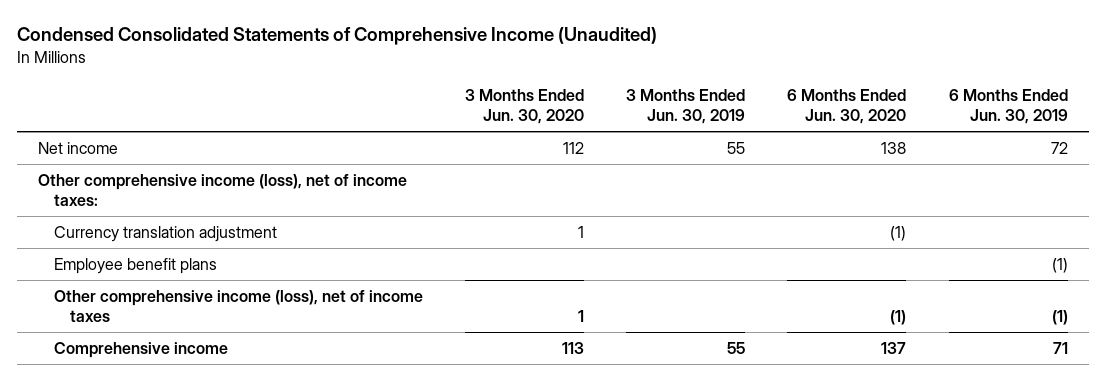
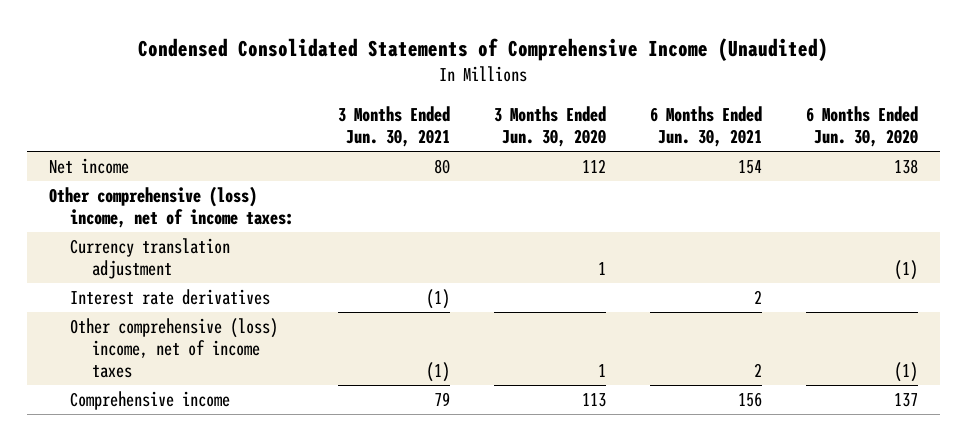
[626,88,746,124] 3 Months Ended Jun. 30, 2019 -> none
[948,88,1068,124] 6 Months Ended Jun. 30, 2019 -> none
none -> [338,105,451,147] 3 Months Ended Jun. 30, 2021
none -> [650,105,763,147] 6 Months Ended Jun. 30, 2021
[37,174,407,206] Other comprehensive income (loss), net of income taxes: -> [48,186,295,229] Other comprehensive (loss) income, net of income taxes:
[54,258,218,275] Employee benefit plans -> none
none -> [70,289,271,306] Interest rate derivatives
[54,290,424,322] Other comprehensive income (loss), net of income taxes -> [70,318,279,379] Other comprehensive (loss) income, net of income taxes

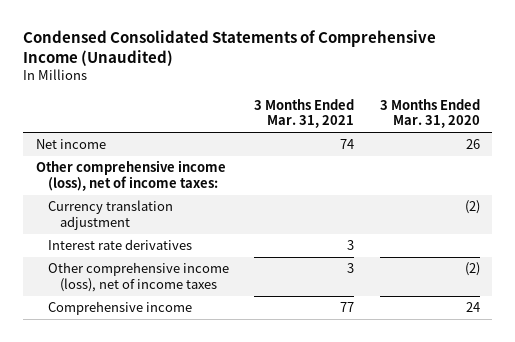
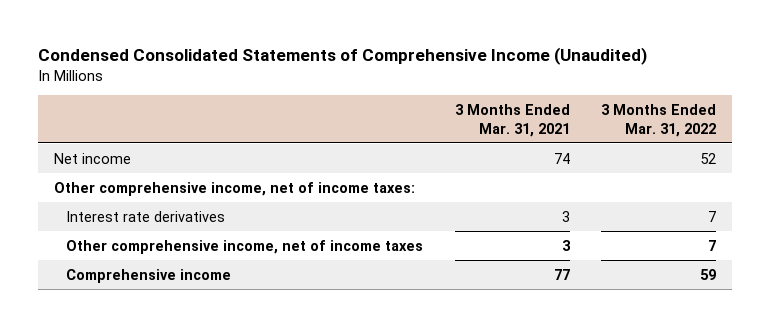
[379,98,480,129] 3 Months Ended Mar. 31, 2020 -> none
none -> [601,103,717,137] 3 Months Ended Mar. 31, 2022
[47,200,173,230] Currency translation adjustment -> none
[35,160,226,191] Other comprehensive income (loss), net of income taxes: -> [53,181,415,196] Other comprehensive income, net of income taxes:
[47,262,229,292] Other comprehensive income (loss), net of income taxes -> [65,239,423,254] Other comprehensive income, net of income taxes

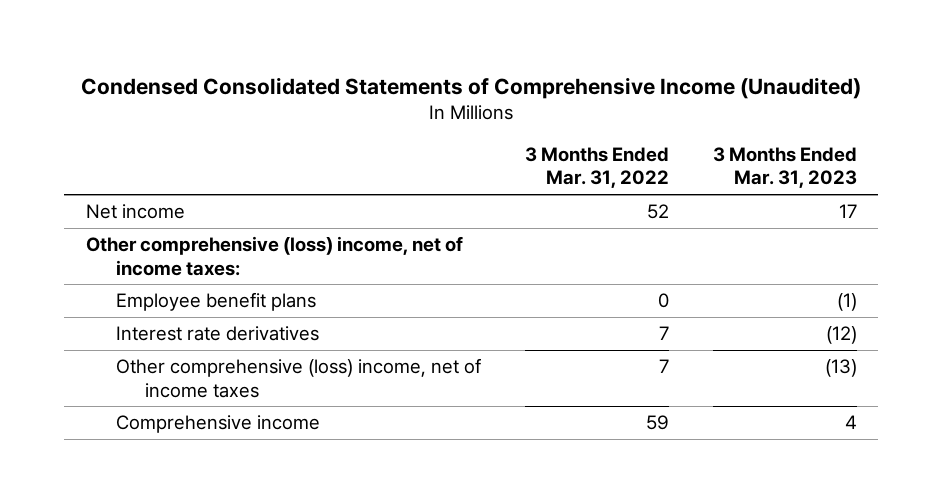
[454,103,570,137] 3 Months Ended Mar. 31, 2021 -> none
none -> [712,146,857,189] 3 Months Ended Mar. 31, 2023
[53,181,415,196] Other comprehensive income, net of income taxes: -> [86,235,464,276] Other comprehensive (loss) income, net of income taxes:
none -> [115,291,316,311] Employee benefit plans
[65,239,423,254] Other comprehensive income, net of income taxes -> [115,357,481,398] Other comprehensive (loss) income, net of income taxes

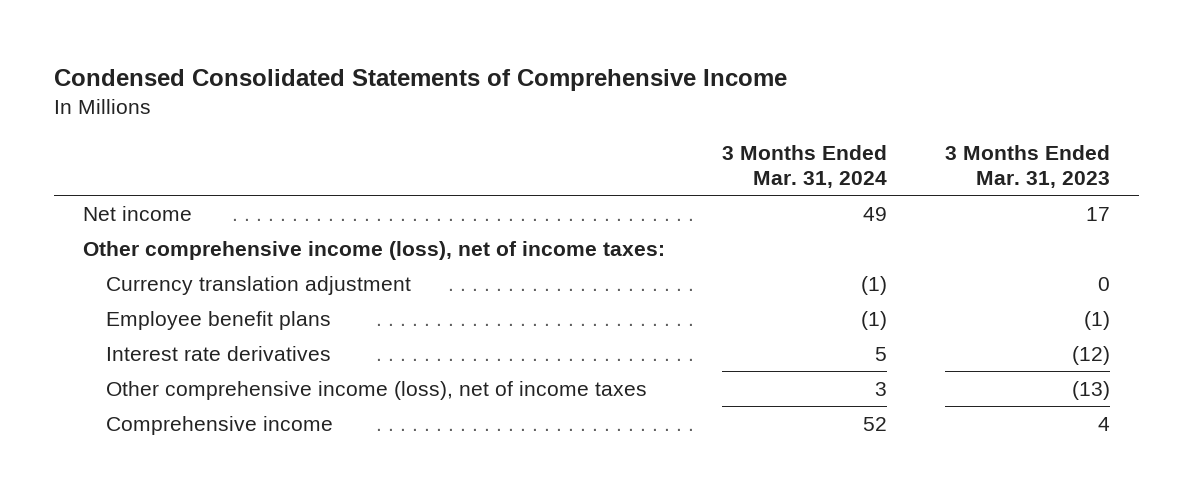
[81,76,862,99] Condensed Consolidated Statements of Comprehensive Income (Unaudited) -> [53,69,787,92] Condensed Consolidated Statements of Comprehensive Income
[524,146,669,189] 3 Months Ended Mar. 31, 2022 -> none
none -> [722,144,888,188] 3 Months Ended Mar. 31, 2024
[86,235,464,276] Other comprehensive (loss) income, net of income taxes: -> [82,240,665,260] Other comprehensive income (loss), net of income taxes:
none -> [106,275,412,295] Currency translation adjustment
[115,357,481,398] Other comprehensive (loss) income, net of income taxes -> [106,380,648,400] Other comprehensive income (loss), net of income taxes

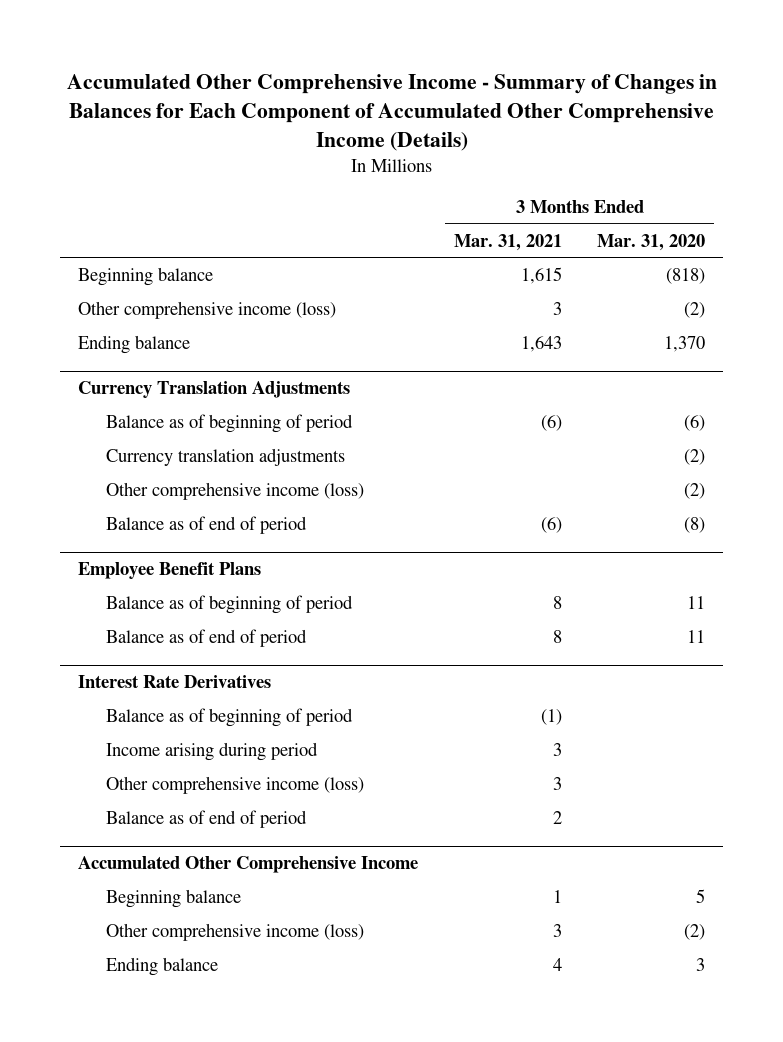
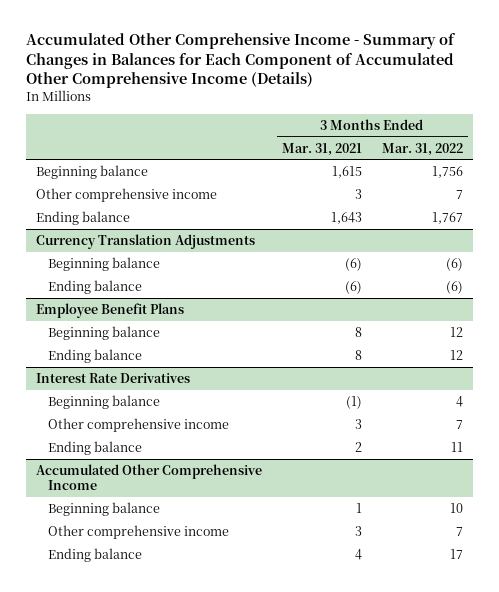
[597,233,706,251] Mar. 31, 2020 -> none
none -> [381,142,463,156] Mar. 31, 2022
[77,300,336,319] Other comprehensive income (loss) -> [35,187,217,202] Other comprehensive income
[106,447,346,466] Currency translation adjustments -> none
[106,481,365,500] Other comprehensive income (loss) -> none
[106,413,354,433] Balance as of beginning of period -> [48,256,161,271] Beginning balance
[106,515,308,534] Balance as of end of period -> [48,279,143,294] Ending balance
[106,594,354,614] Balance as of beginning of period -> [48,325,161,340] Beginning balance
[106,628,308,647] Balance as of end of period -> [48,348,143,363] Ending balance
[106,741,319,761] Income arising during period -> none
[106,707,354,727] Balance as of beginning of period -> [48,394,161,409] Beginning balance
[106,775,365,794] Other comprehensive income (loss) -> [48,417,230,432] Other comprehensive income
[106,809,308,828] Balance as of end of period -> [48,440,143,455] Ending balance
[106,922,365,941] Other comprehensive income (loss) -> [48,524,230,539] Other comprehensive income

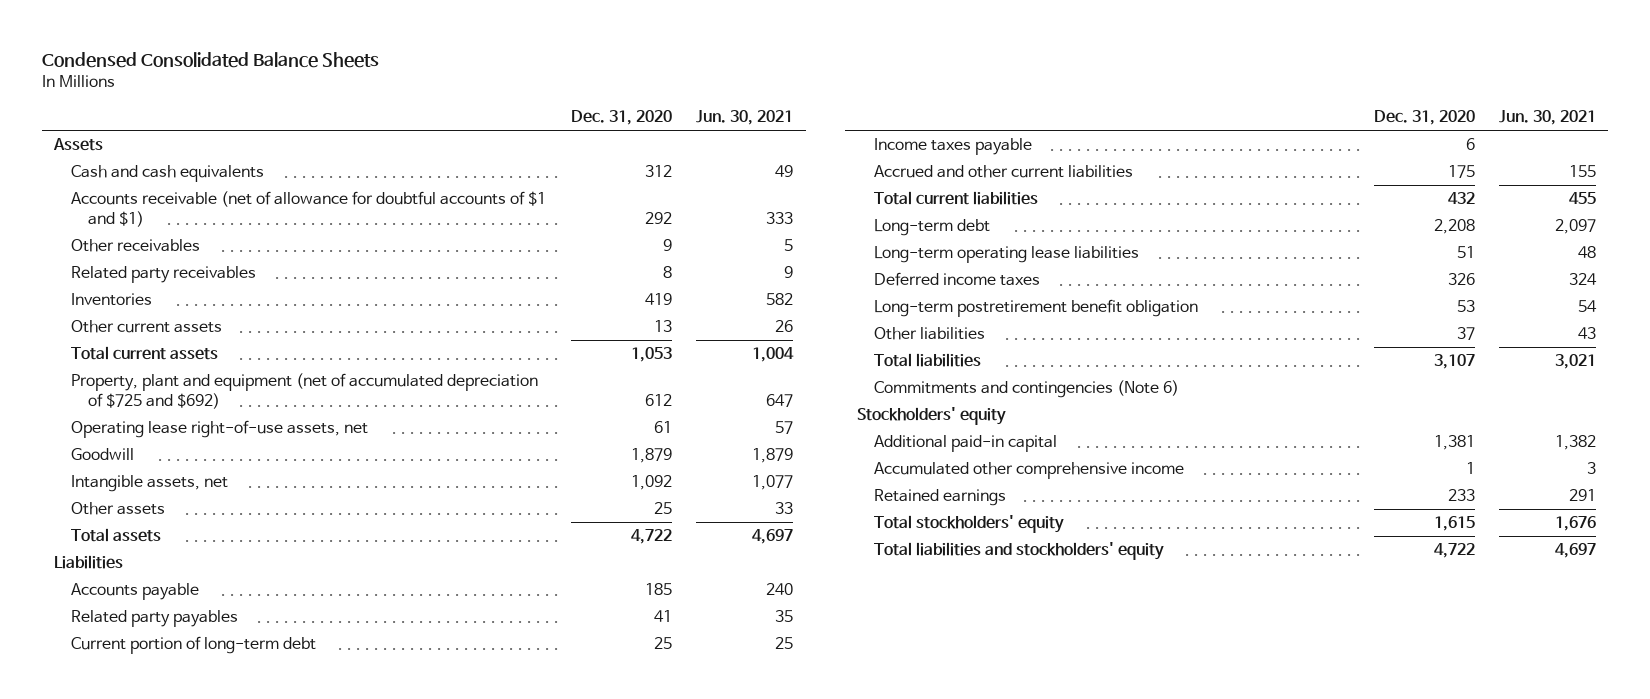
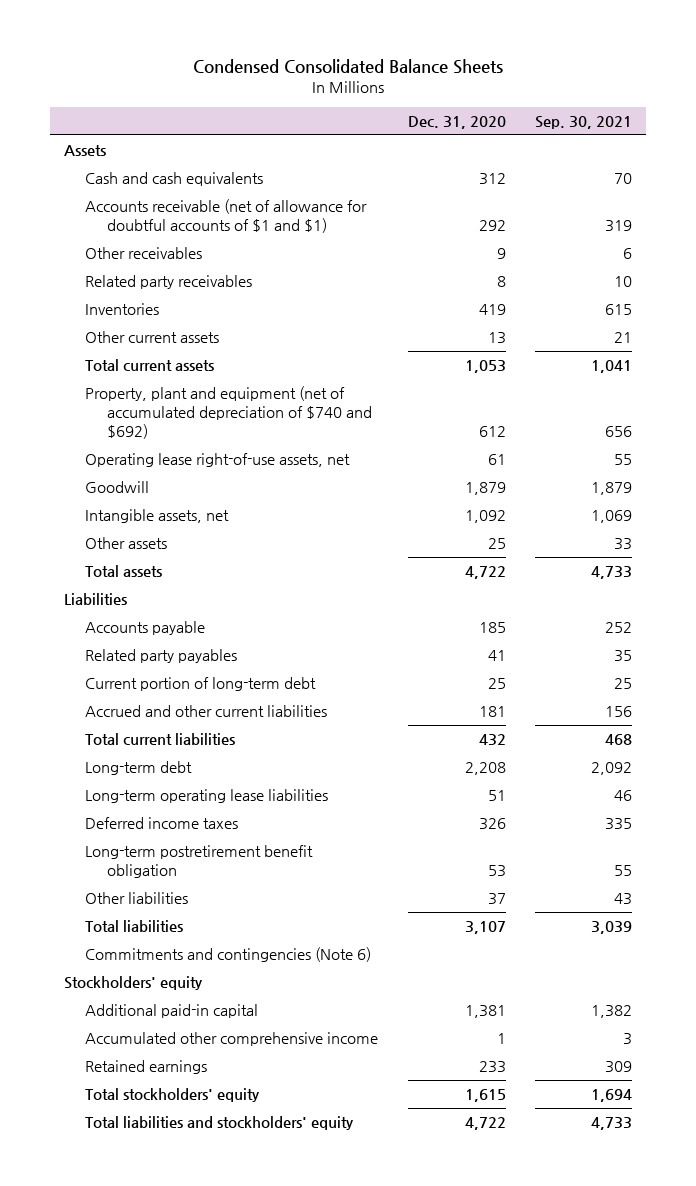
[696,109,794,125] Jun. 30, 2021 -> none
none -> [534,116,632,130] Sep. 30, 2021
[71,373,539,410] Property, plant and equipment (net of accumulated depreciation of $725 and $692) -> [85,386,372,439] Property, plant and equipment (net of accumulated depreciation of $740 and $692)
[874,138,1033,156] Income taxes payable -> none
[1447,165,1475,179] 175 -> [478,706,506,718] 181

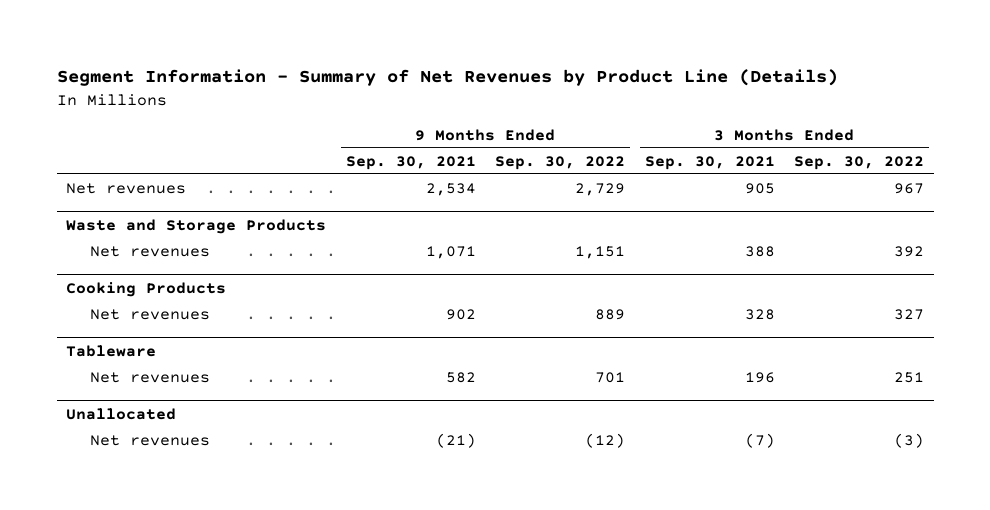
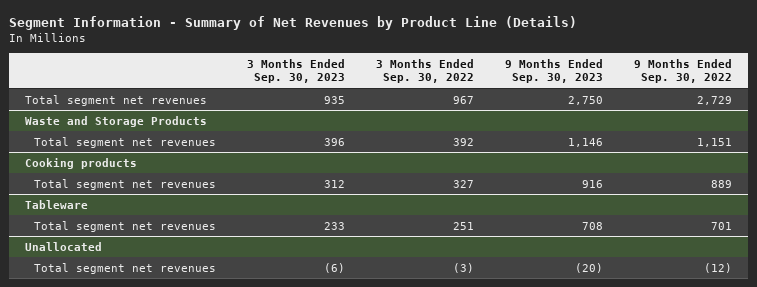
[345,155,476,170] Sep. 30, 2021 -> none
[644,155,775,170] Sep. 30, 2021 -> none
none -> [247,58,346,84] 3 Months Ended Sep. 30, 2023
none -> [505,58,604,84] 9 Months Ended Sep. 30, 2023
[66,182,187,194] Net revenues -> [24,94,207,106] Total segment net revenues
[90,245,211,257] Net revenues -> [34,136,217,148] Total segment net revenues
[66,281,227,297] Cooking Products -> [24,157,137,169] Cooking products
[90,308,211,320] Net revenues -> [34,178,217,190] Total segment net revenues
[90,371,211,383] Net revenues -> [34,220,217,232] Total segment net revenues
[90,434,211,446] Net revenues -> [34,262,217,274] Total segment net revenues

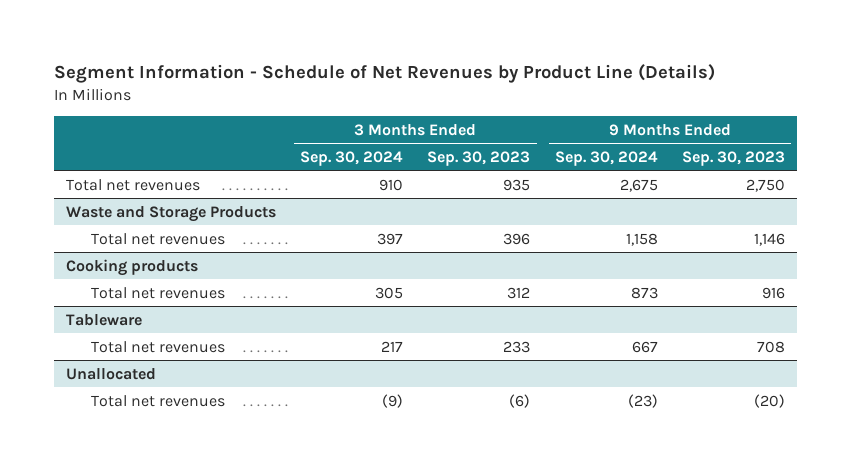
[9,15,578,30] Segment Information - Summary of Net Revenues by Product Line (Details) -> [53,64,715,84] Segment Information - Schedule of Net Revenues by Product Line (Details)
[376,58,475,84] 3 Months Ended Sep. 30, 2022 -> none
[634,58,733,84] 9 Months Ended Sep. 30, 2022 -> none
none -> [300,150,404,166] Sep. 30, 2024
none -> [554,150,658,166] Sep. 30, 2024
[24,94,207,106] Total segment net revenues -> [65,178,200,191] Total net revenues
[34,136,217,148] Total segment net revenues -> [91,232,226,245] Total net revenues
[34,178,217,190] Total segment net revenues -> [91,286,226,299] Total net revenues
[34,220,217,232] Total segment net revenues -> [91,340,226,353] Total net revenues
[34,262,217,274] Total segment net revenues -> [91,394,226,407] Total net revenues

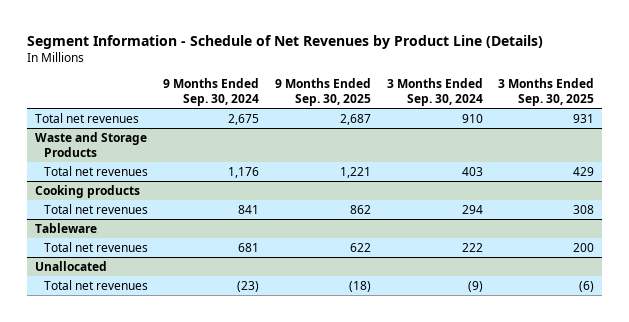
[427,150,531,166] Sep. 30, 2023 -> none
[682,150,786,166] Sep. 30, 2023 -> none
none -> [275,78,372,107] 9 Months Ended Sep. 30, 2025
none -> [498,78,595,107] 3 Months Ended Sep. 30, 2025
[377,232,404,245] 397 -> [461,166,483,176] 403
[625,232,658,246] 1,158 -> [228,166,260,178] 1,176
[375,286,404,299] 305 -> [461,204,483,214] 294
[630,286,658,299] 873 -> [238,204,260,214] 841
[381,340,404,352] 217 -> [461,242,483,252] 222
[631,340,658,353] 667 -> [238,242,260,252] 681

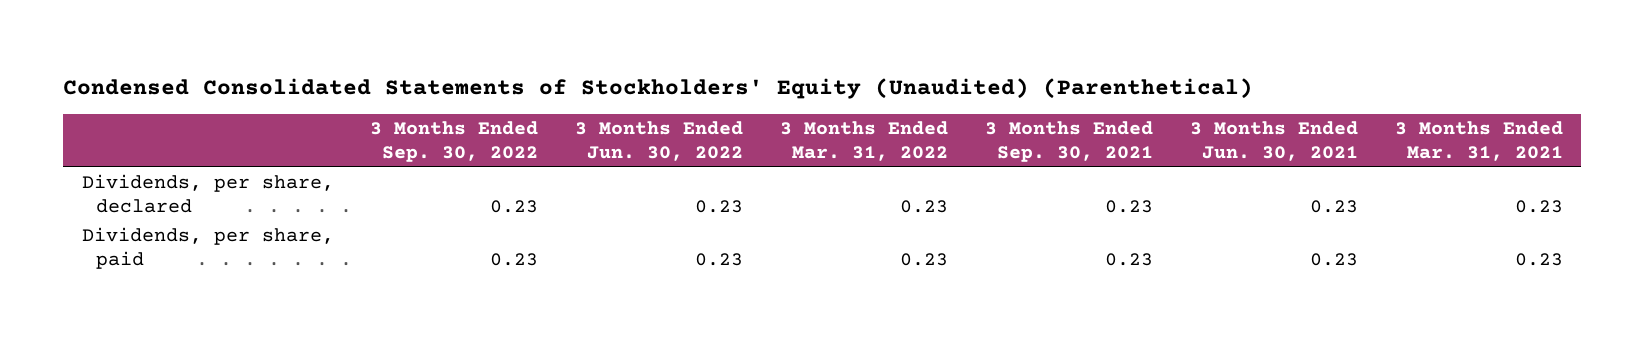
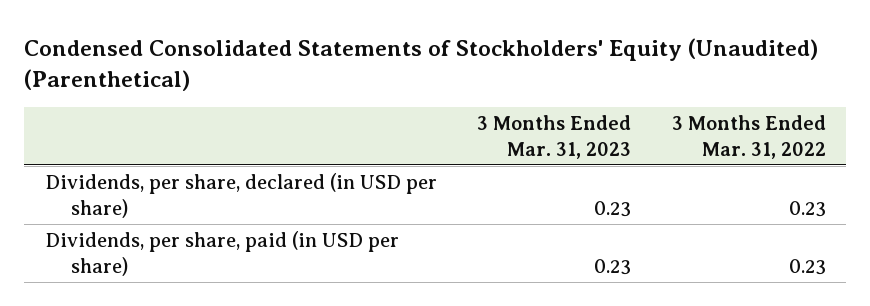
[370,121,539,163] 3 Months Ended Sep. 30, 2022 -> none
[575,121,744,162] 3 Months Ended Jun. 30, 2022 -> none
[984,121,1153,163] 3 Months Ended Sep. 30, 2021 -> none
[1189,121,1358,162] 3 Months Ended Jun. 30, 2021 -> none
[1394,121,1563,162] 3 Months Ended Mar. 31, 2021 -> none
none -> [477,114,632,159] 3 Months Ended Mar. 31, 2023
[81,174,334,214] Dividends, per share, declared -> [44,173,437,218] Dividends, per share, declared (in USD per share)
[81,227,334,270] Dividends, per share, paid -> [44,231,399,276] Dividends, per share, paid (in USD per share)

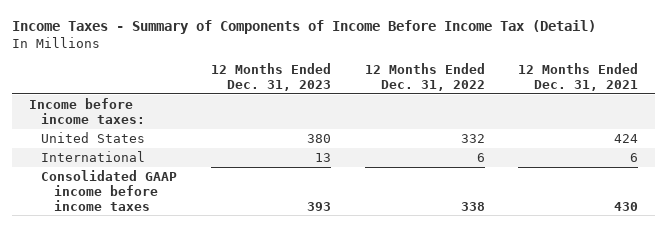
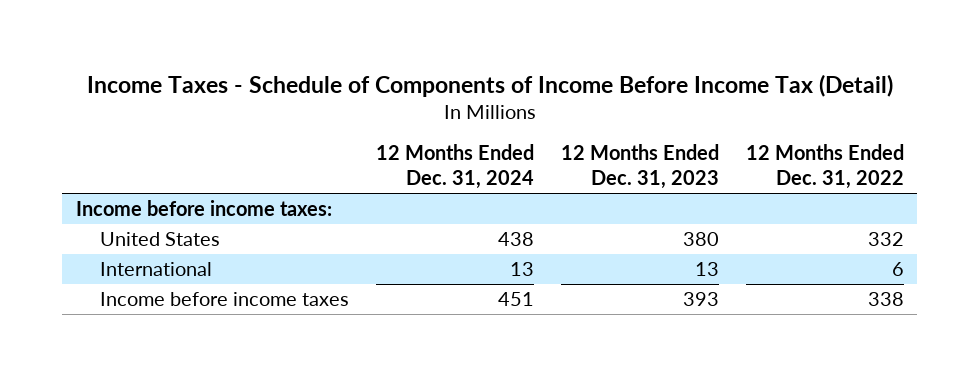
[12,20,597,35] Income Taxes - Summary of Components of Income Before Income Tax (Detail) -> [86,73,893,97] Income Taxes - Schedule of Components of Income Before Income Tax (Detail)
[518,62,639,91] 12 Months Ended Dec. 31, 2021 -> none
none -> [375,144,534,190] 12 Months Ended Dec. 31, 2024
[41,169,178,211] Consolidated GAAP income before income taxes -> [99,292,349,307] Income before income taxes

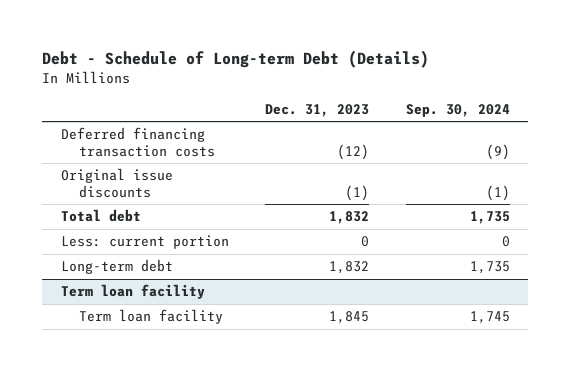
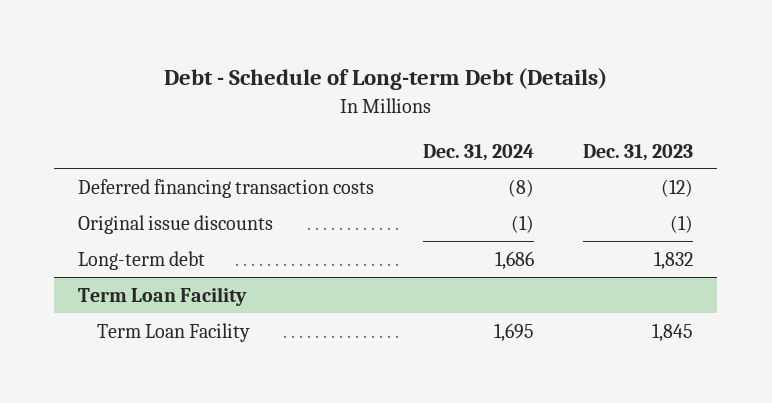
[406,103,511,117] Sep. 30, 2024 -> none
none -> [423,143,535,161] Dec. 31, 2024
[60,209,141,223] Total debt -> none
[60,235,229,250] Less: current portion -> none
[60,284,205,300] Term loan facility -> [78,286,248,306] Term Loan Facility
[78,309,223,325] Term loan facility -> [96,322,250,342] Term Loan Facility

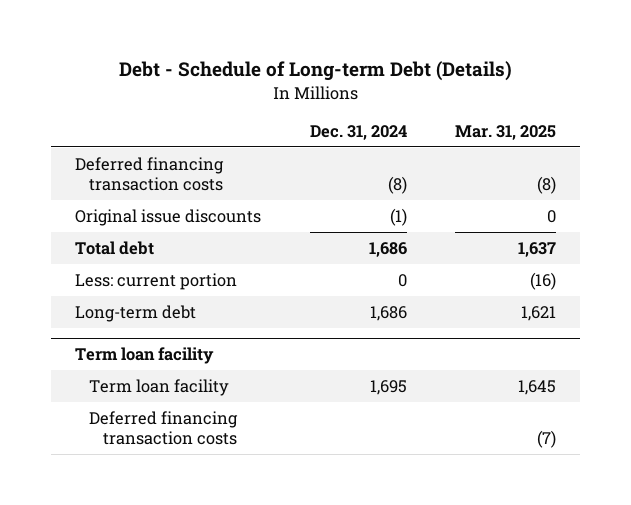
[583,143,694,161] Dec. 31, 2023 -> none
none -> [454,124,556,140] Mar. 31, 2025
none -> [75,240,155,255] Total debt
none -> [75,272,238,290] Less: current portion
[78,286,248,306] Term Loan Facility -> [75,346,215,364] Term loan facility
[96,322,250,342] Term Loan Facility -> [88,378,229,396] Term loan facility
none -> [88,410,238,446] Deferred financing transaction costs

